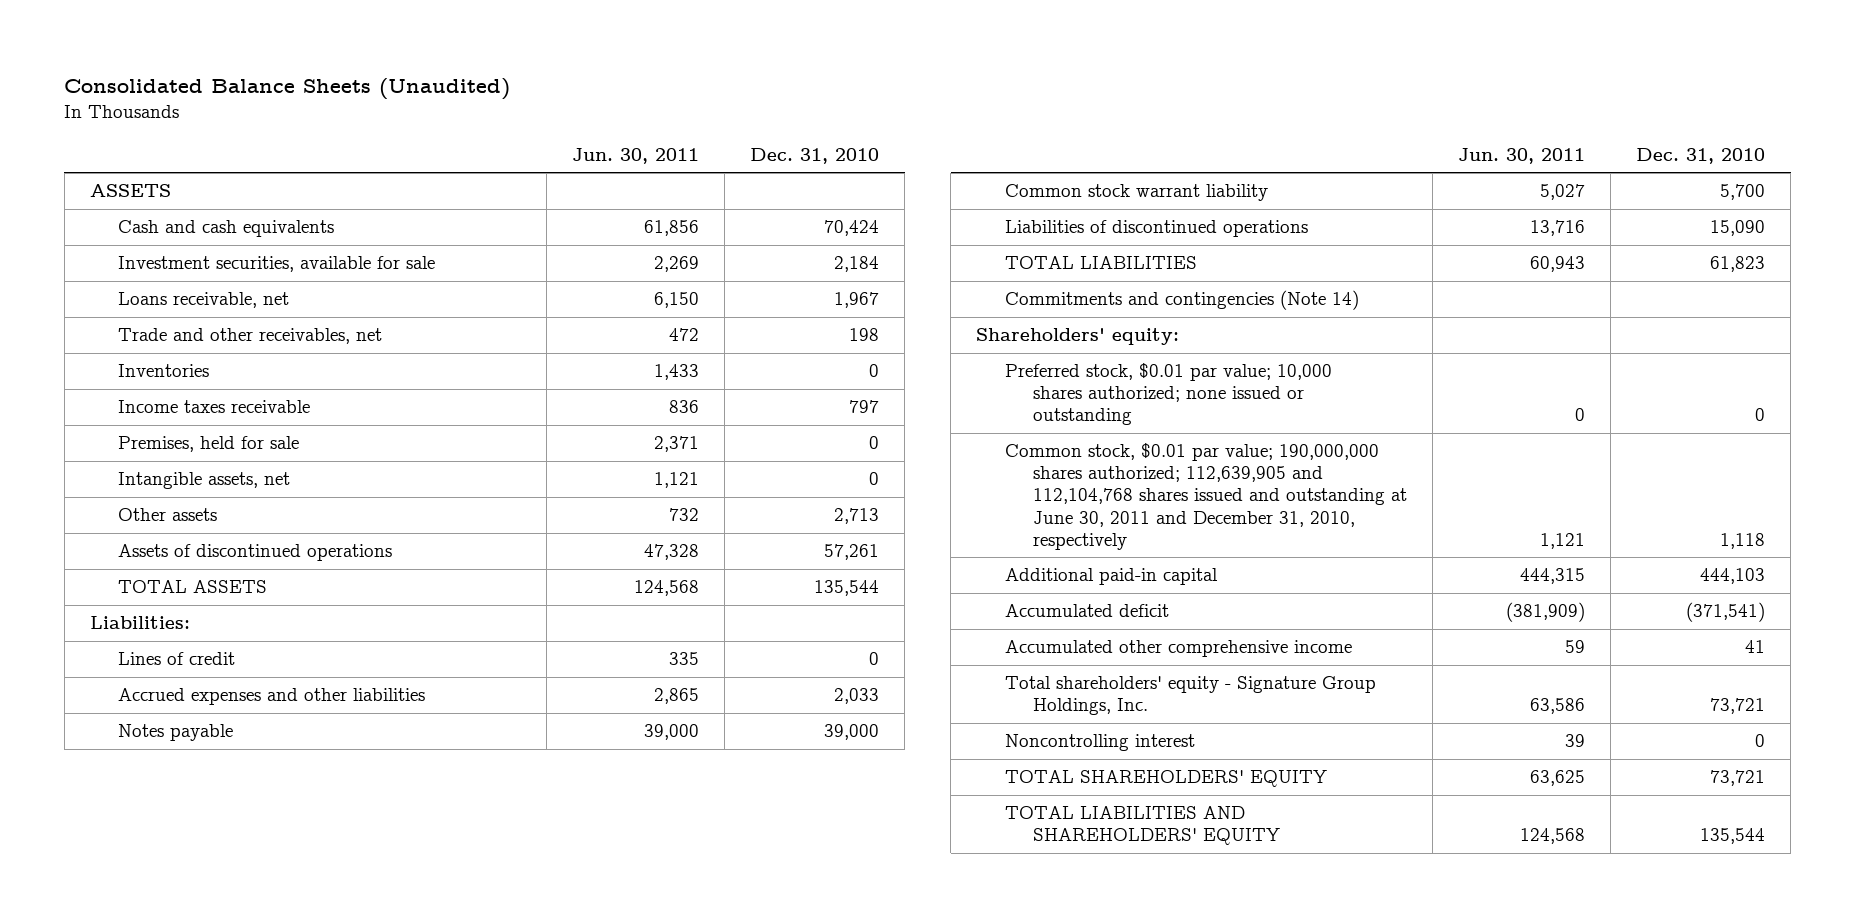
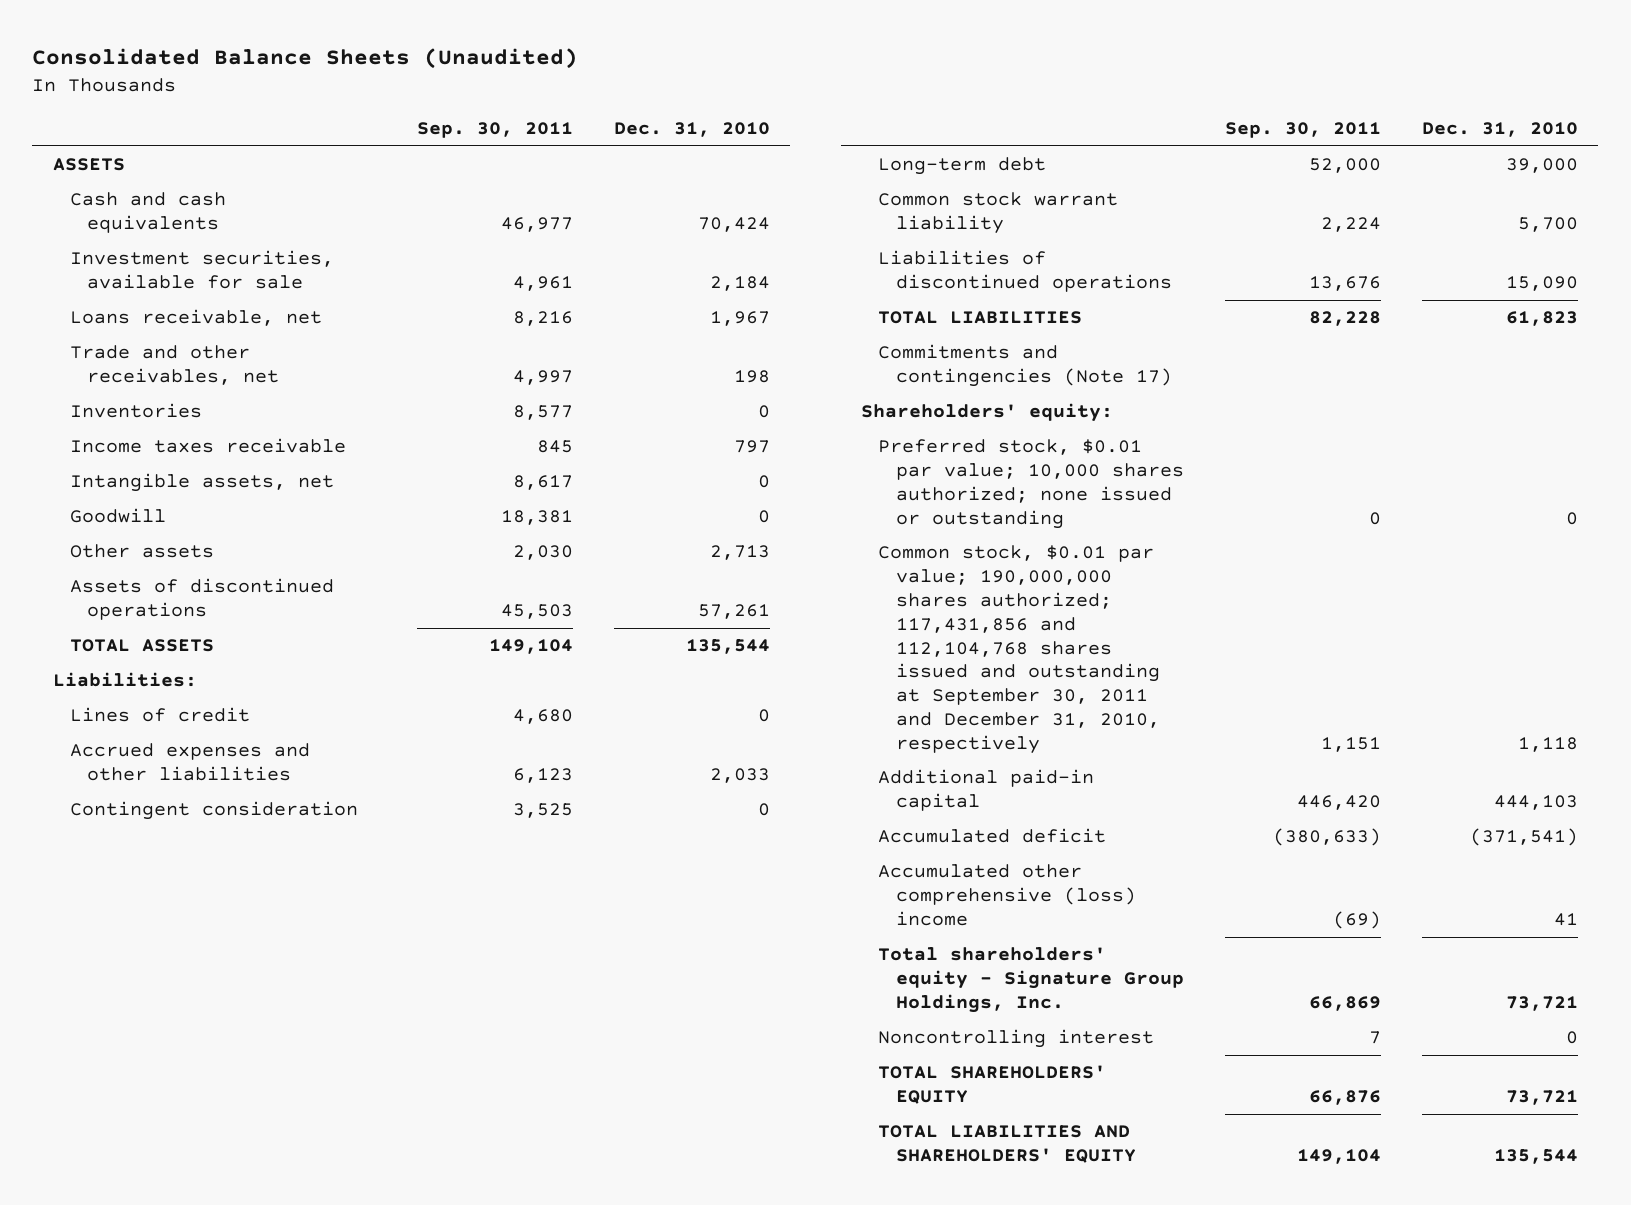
[571,147,699,164] Jun. 30, 2011 -> none
none -> [416,122,573,139] Sep. 30, 2011
[118,436,300,453] Premises, held for sale -> none
none -> [70,508,167,524] Goodwill
[118,724,234,742] Notes payable -> none
none -> [70,801,359,821] Contingent consideration
none -> [878,157,1047,176] Long-term debt
[1004,290,1359,311] Commitments and contingencies (Note 14) -> [878,344,1172,388] Commitments and contingencies (Note 17)
[1004,443,1408,550] Common stock, $0.01 par value; 190,000,000 shares authorized; 112,639,905 and 112,104,768 shares issued and outstanding at June 30, 2011 and December 31, 2010, respectively -> [878,545,1160,754] Common stock, $0.01 par value; 190,000,000 shares authorized; 117,431,856 and 112,104,768 shares issued and outstanding at September 30, 2011 and December 31, 2010, respectively
[1004,640,1352,658] Accumulated other comprehensive income -> [878,864,1136,926] Accumulated other comprehensive (loss) income

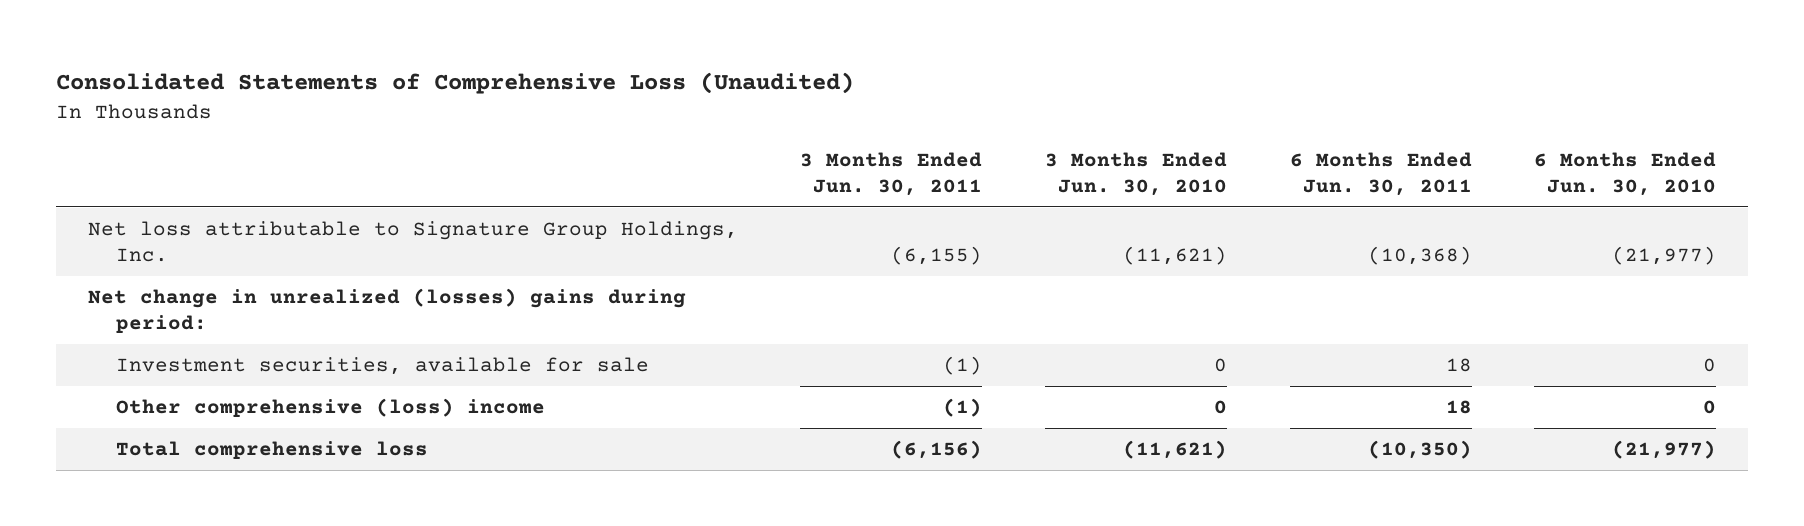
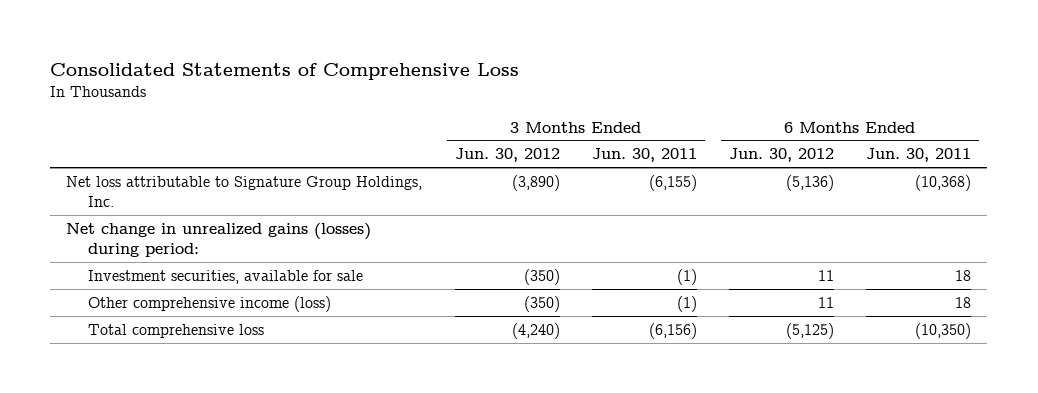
[56,72,855,95] Consolidated Statements of Comprehensive Loss (Unaudited) -> [50,62,520,80] Consolidated Statements of Comprehensive Loss
[1045,151,1228,196] 3 Months Ended Jun. 30, 2010 -> none
[1534,151,1717,196] 6 Months Ended Jun. 30, 2010 -> none
none -> [454,148,560,163] Jun. 30, 2012
none -> [728,148,834,163] Jun. 30, 2012
[87,288,686,334] Net change in unrealized (losses) gains during period: -> [66,223,372,258] Net change in unrealized gains (losses) during period:
[115,398,545,418] Other comprehensive (loss) income -> [88,296,332,313] Other comprehensive income (loss)

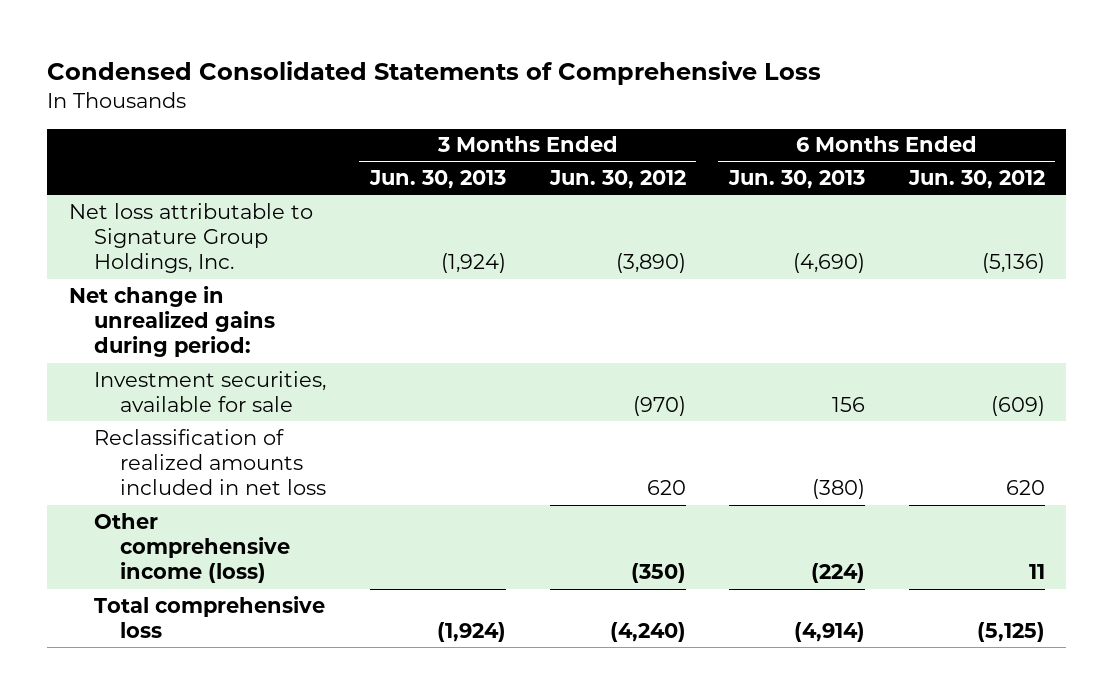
[50,62,520,80] Consolidated Statements of Comprehensive Loss -> [47,60,822,85] Condensed Consolidated Statements of Comprehensive Loss
[591,148,697,163] Jun. 30, 2011 -> none
[866,148,972,163] Jun. 30, 2011 -> none
none -> [368,170,506,190] Jun. 30, 2013
none -> [728,170,866,190] Jun. 30, 2013
[66,223,372,258] Net change in unrealized gains (losses) during period: -> [68,285,276,358] Net change in unrealized gains during period:
[523,269,560,286] (350) -> [632,396,686,417] (970)
[817,270,834,282] 11 -> [990,396,1045,417] (609)
none -> [94,428,327,496] Reclassification of realized amounts included in net loss

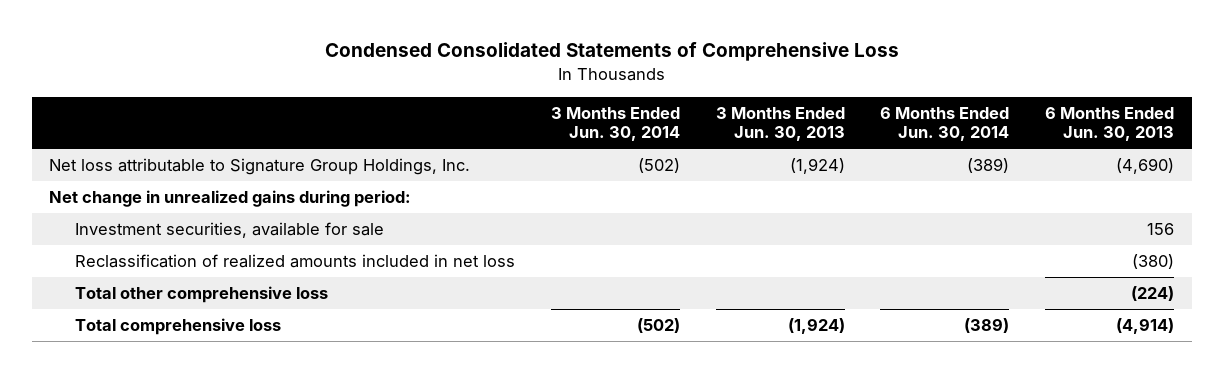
[548,170,686,190] Jun. 30, 2012 -> none
[907,170,1045,190] Jun. 30, 2012 -> none
none -> [550,106,680,142] 3 Months Ended Jun. 30, 2014
none -> [880,106,1010,142] 6 Months Ended Jun. 30, 2014
[94,512,291,584] Other comprehensive income (loss) -> [75,285,329,303] Total other comprehensive loss

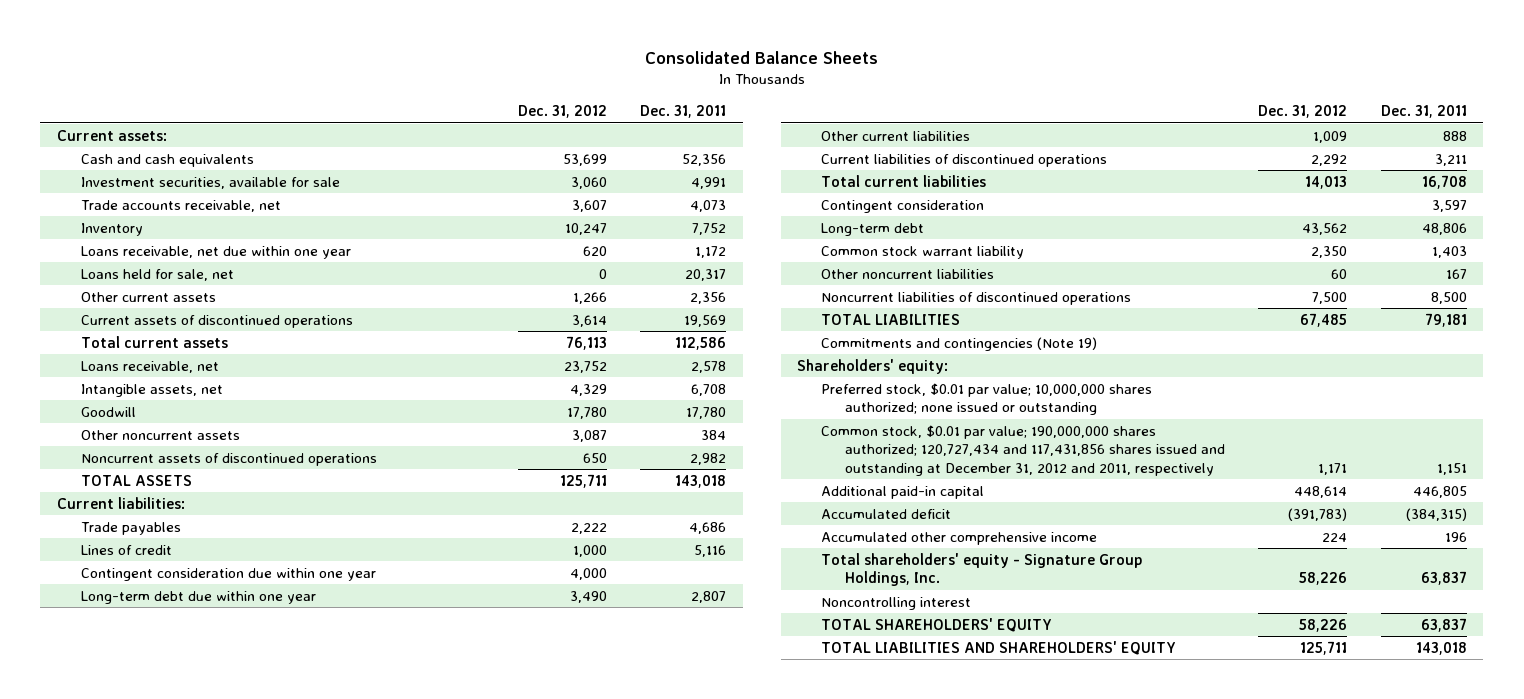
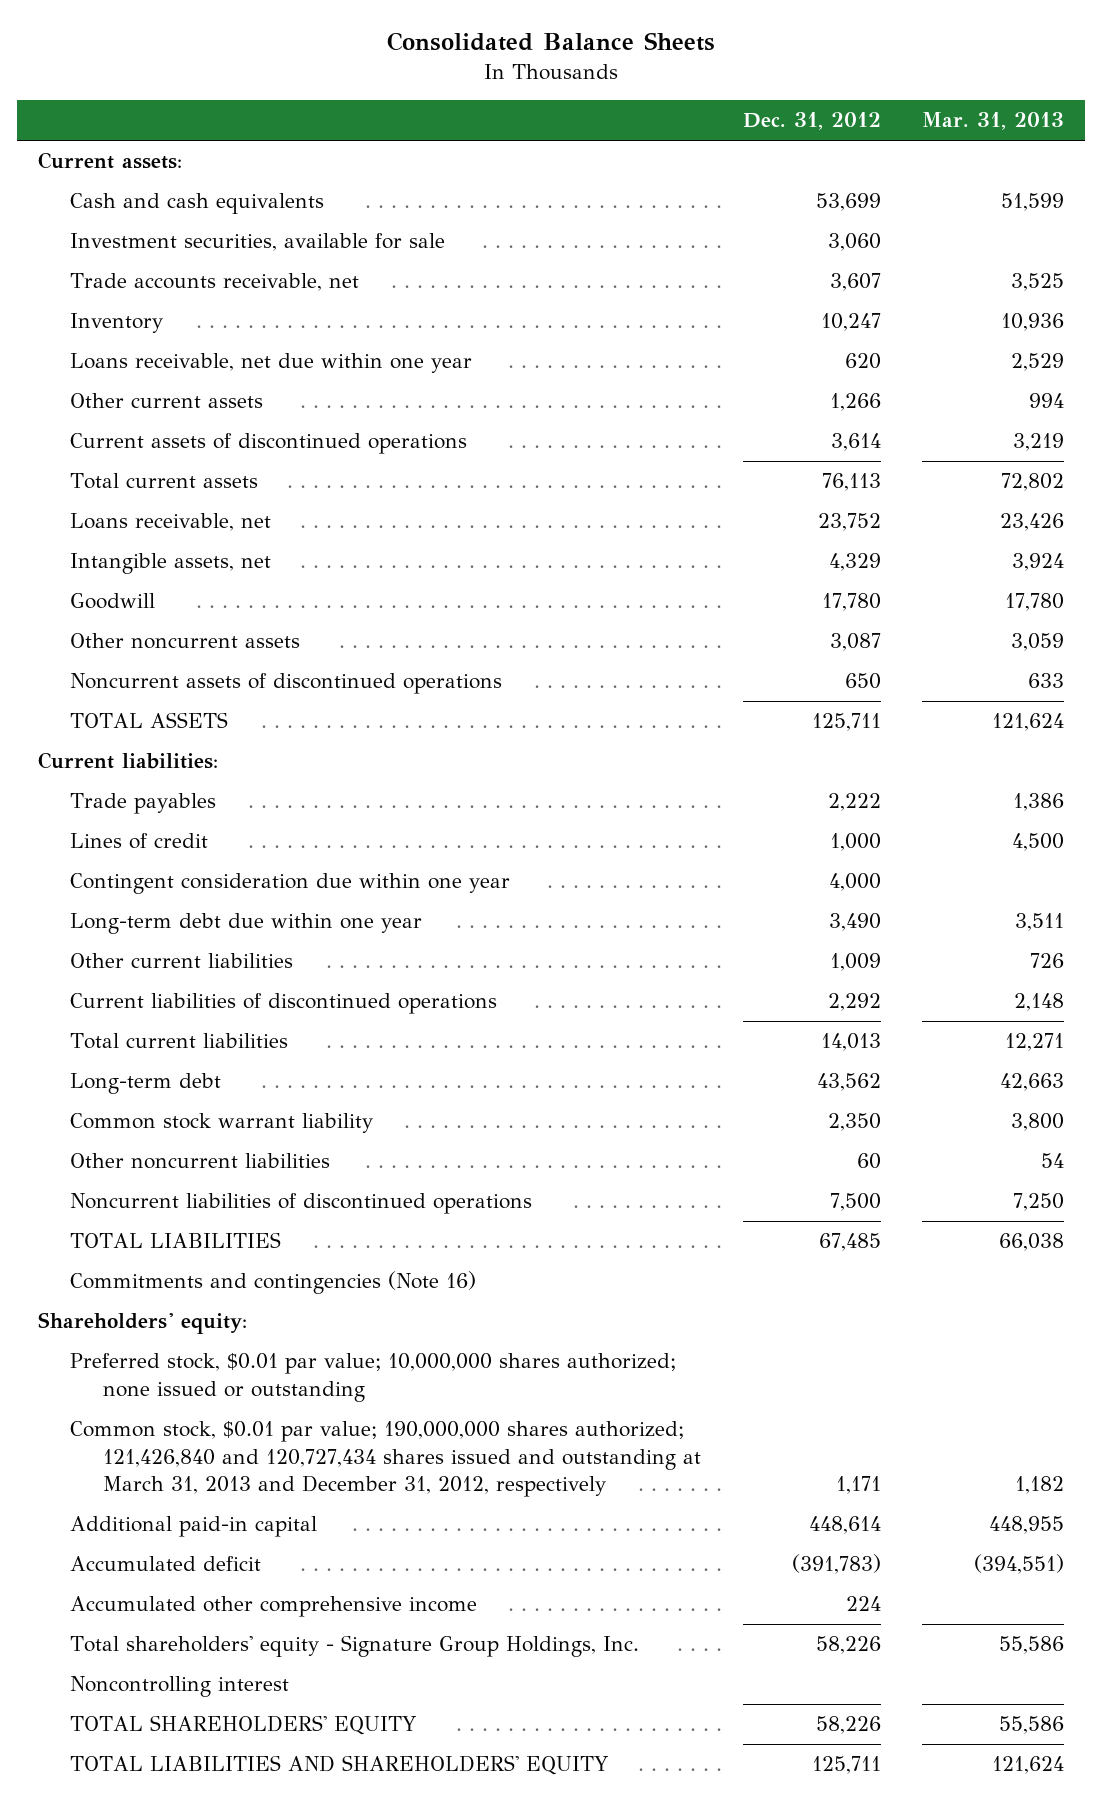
[640,105,727,119] Dec. 31, 2011 -> none
none -> [922,112,1065,131] Mar. 31, 2013
[80,268,234,281] Loans held for sale, net -> none
[821,199,985,213] Contingent consideration -> none
[821,336,1098,351] Commitments and contingencies (Note 19) -> [70,1271,477,1295] Commitments and contingencies (Note 16)
[821,424,1225,476] Common stock, $0.01 par value; 190,000,000 shares authorized; 120,727,434 and 117,431,856 shares issued and outstanding at December 31, 2012 and 2011, respectively -> [70,1421,701,1498] Common stock, $0.01 par value; 190,000,000 shares authorized; 121,426,840 and 120,727,434 shares issued and outstanding at March 31, 2013 and December 31, 2012, respectively

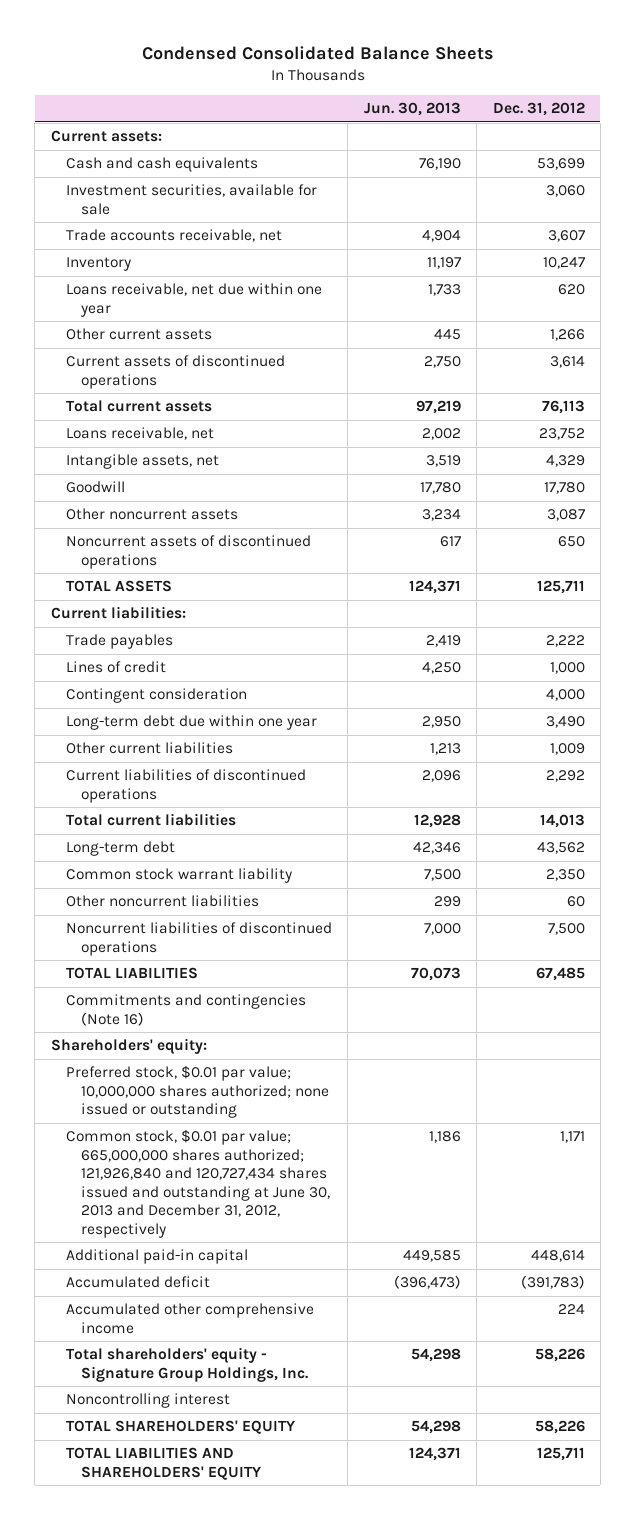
[387,32,716,52] Consolidated Balance Sheets -> [141,45,494,60] Condensed Consolidated Balance Sheets
[922,112,1065,131] Mar. 31, 2013 -> none
none -> [363,102,461,117] Jun. 30, 2013
[70,873,511,895] Contingent consideration due within one year -> none
none -> [66,688,248,704] Contingent consideration
[70,1421,701,1498] Common stock, $0.01 par value; 190,000,000 shares authorized; 121,426,840 and 120,727,434 shares issued and outstanding at March 31, 2013 and December 31, 2012, respectively -> [66,1129,331,1238] Common stock, $0.01 par value; 665,000,000 shares authorized; 121,926,840 and 120,727,434 shares issued and outstanding at June 30, 2013 and December 31, 2012, respectively

